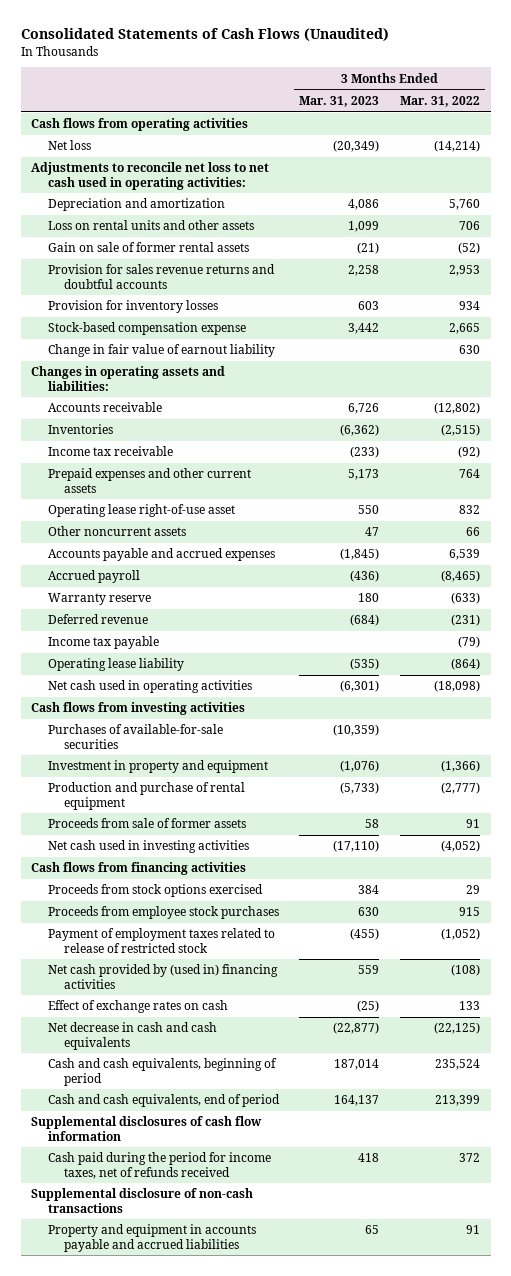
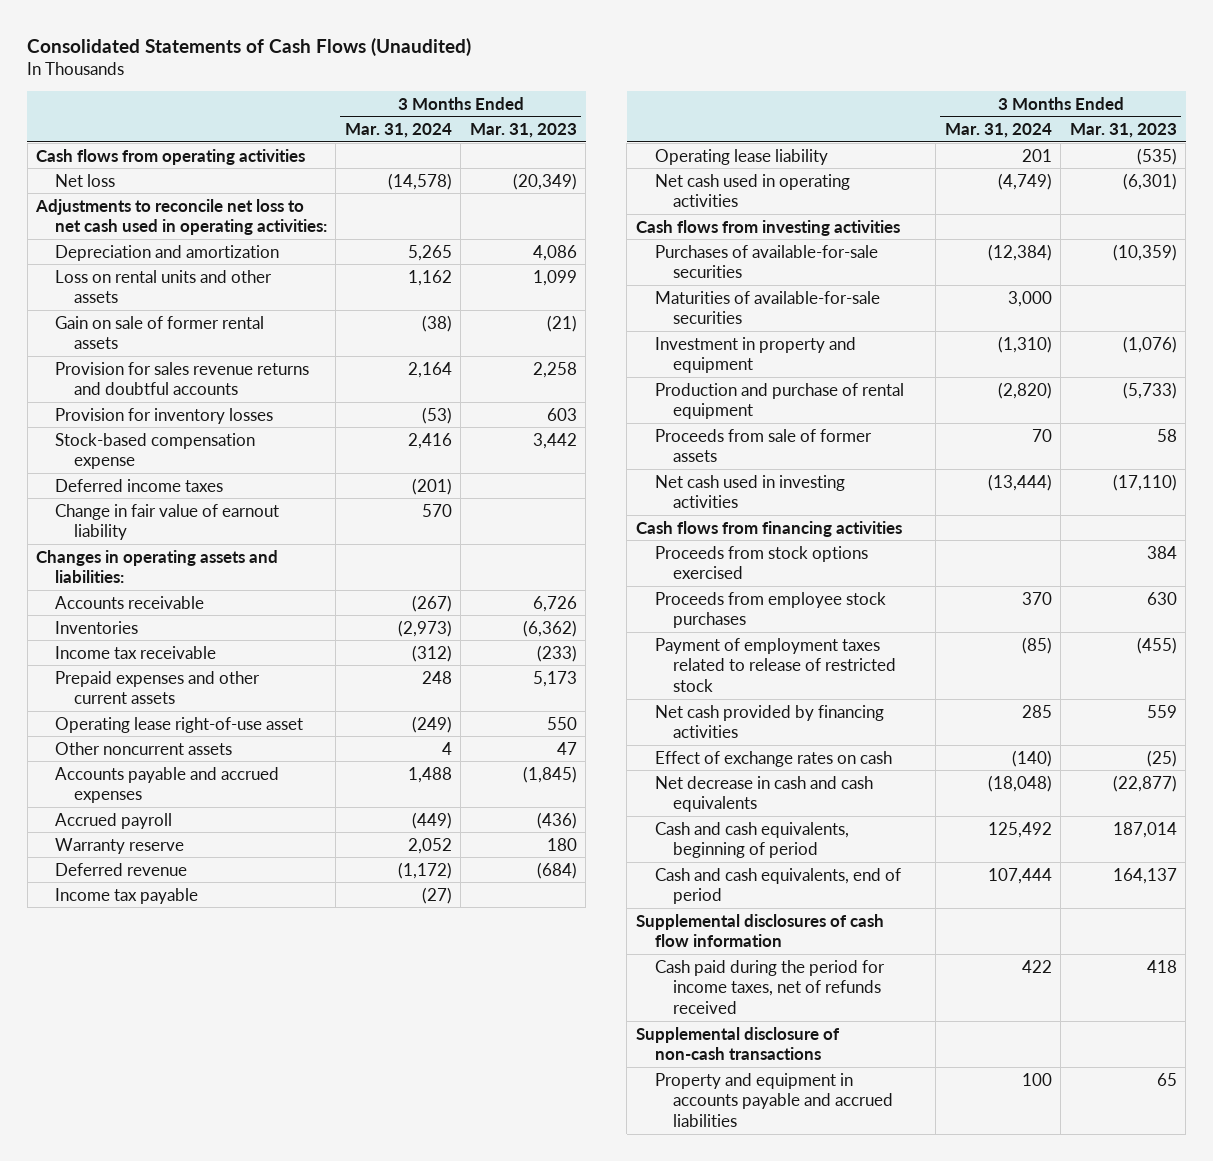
[400,96,481,108] Mar. 31, 2022 -> none
none -> [344,123,452,139] Mar. 31, 2024
none -> [54,478,223,492] Deferred income taxes
none -> [654,290,880,325] Maturities of available-for-sale securities
[47,964,278,989] Net cash provided by (used in) financing activities -> [654,704,884,739] Net cash provided by financing activities

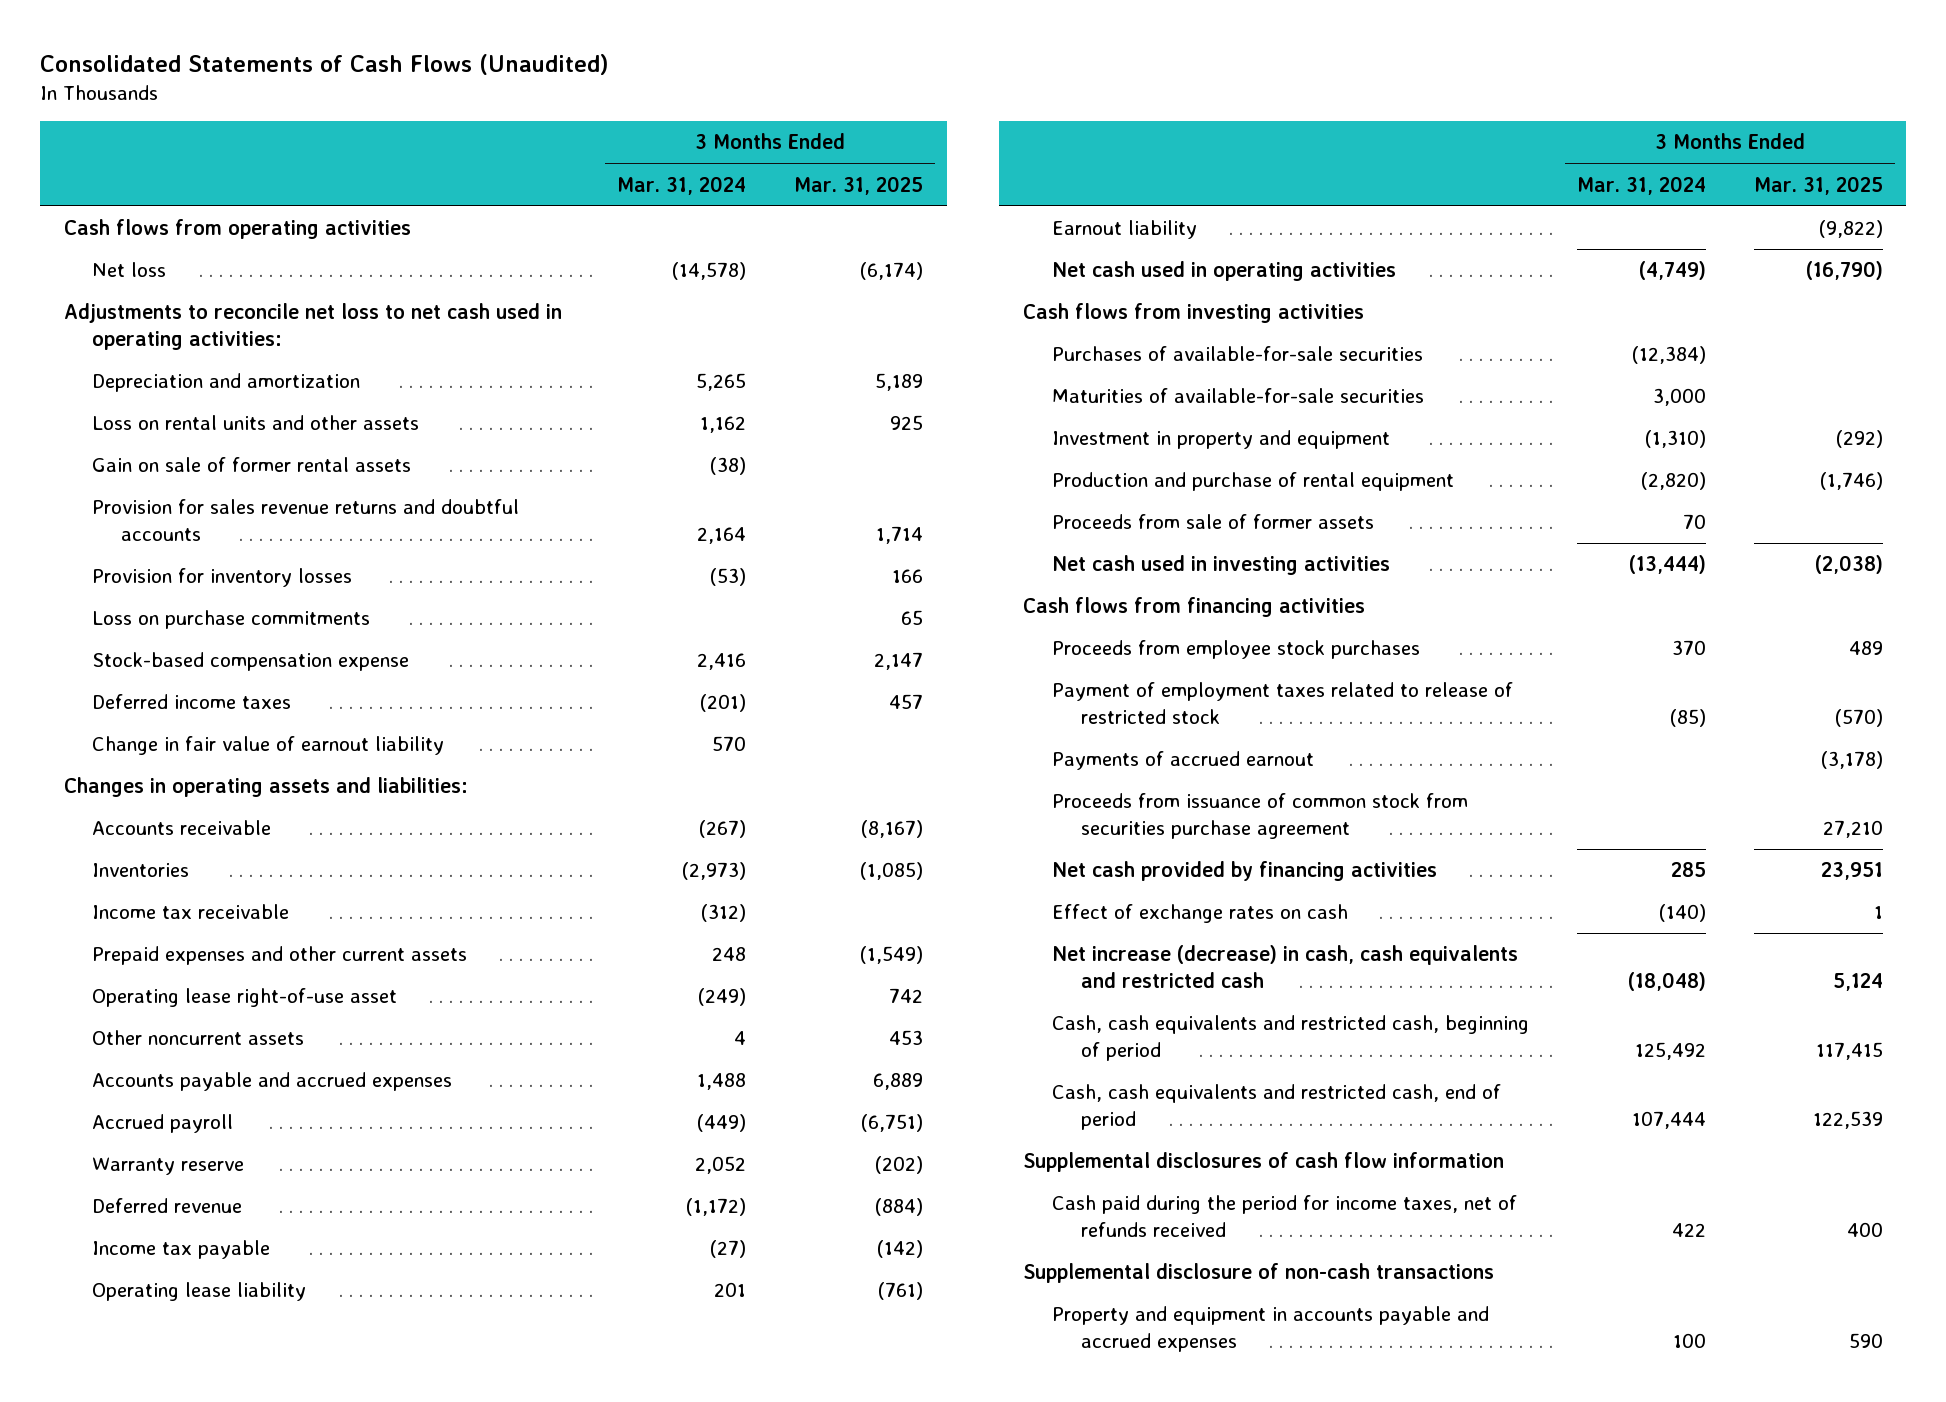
[469,123,577,139] Mar. 31, 2023 -> none
none -> [793,175,923,195] Mar. 31, 2025
none -> [92,610,371,630] Loss on purchase commitments
none -> [1051,220,1197,240] Earnout liability
[654,545,868,580] Proceeds from stock options exercised -> none
none -> [1051,751,1314,771] Payments of accrued earnout
none -> [1051,793,1468,840] Proceeds from issuance of common stock from securities purchase agreement
[654,775,873,813] Net decrease in cash and cash equivalents -> [1051,945,1518,989] Net increase (decrease) in cash, cash equivalents and restricted cash
[654,821,849,859] Cash and cash equivalents, beginning of period -> [1051,1015,1529,1062] Cash, cash equivalents and restricted cash, beginning of period
[654,867,901,905] Cash and cash equivalents, end of period -> [1051,1084,1501,1131] Cash, cash equivalents and restricted cash, end of period
[654,1072,894,1128] Property and equipment in accounts payable and accrued liabilities -> [1051,1306,1489,1353] Property and equipment in accounts payable and accrued expenses

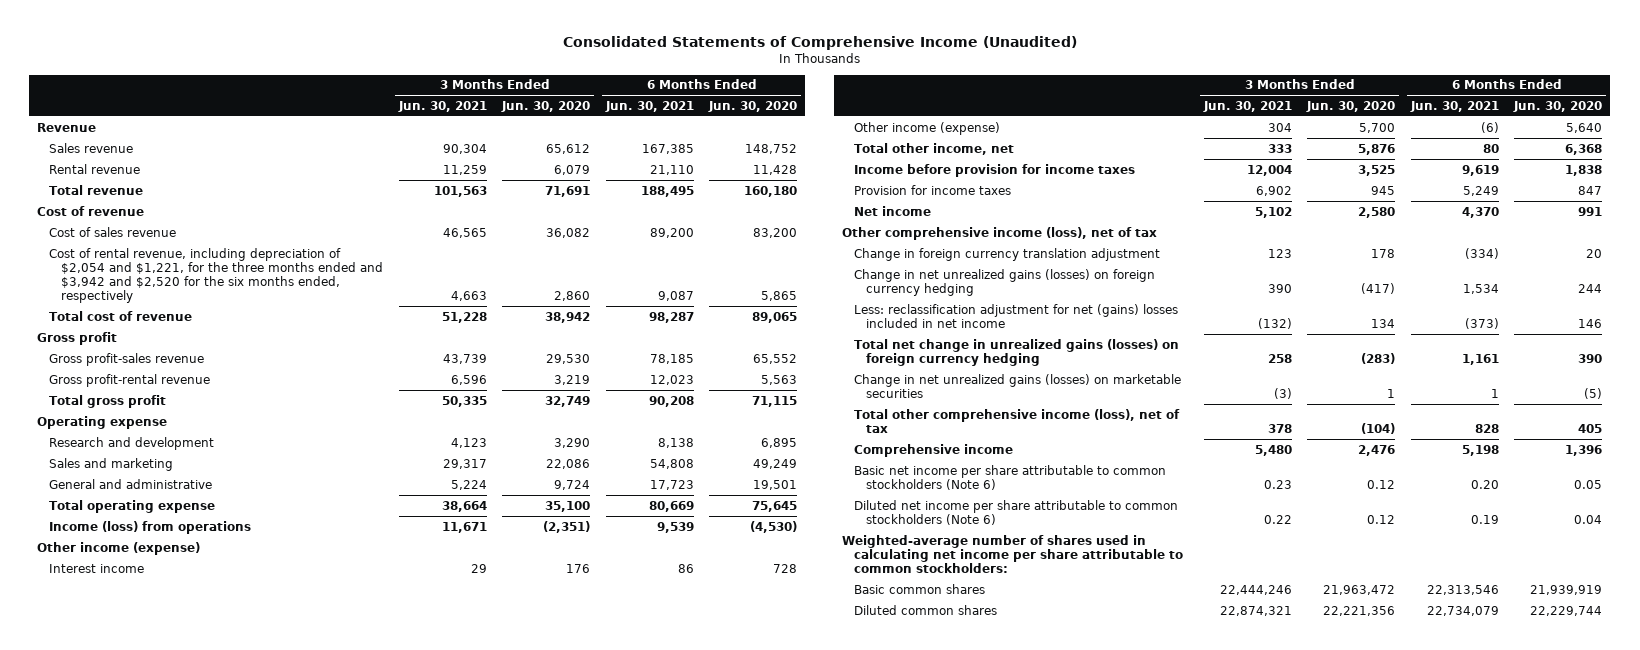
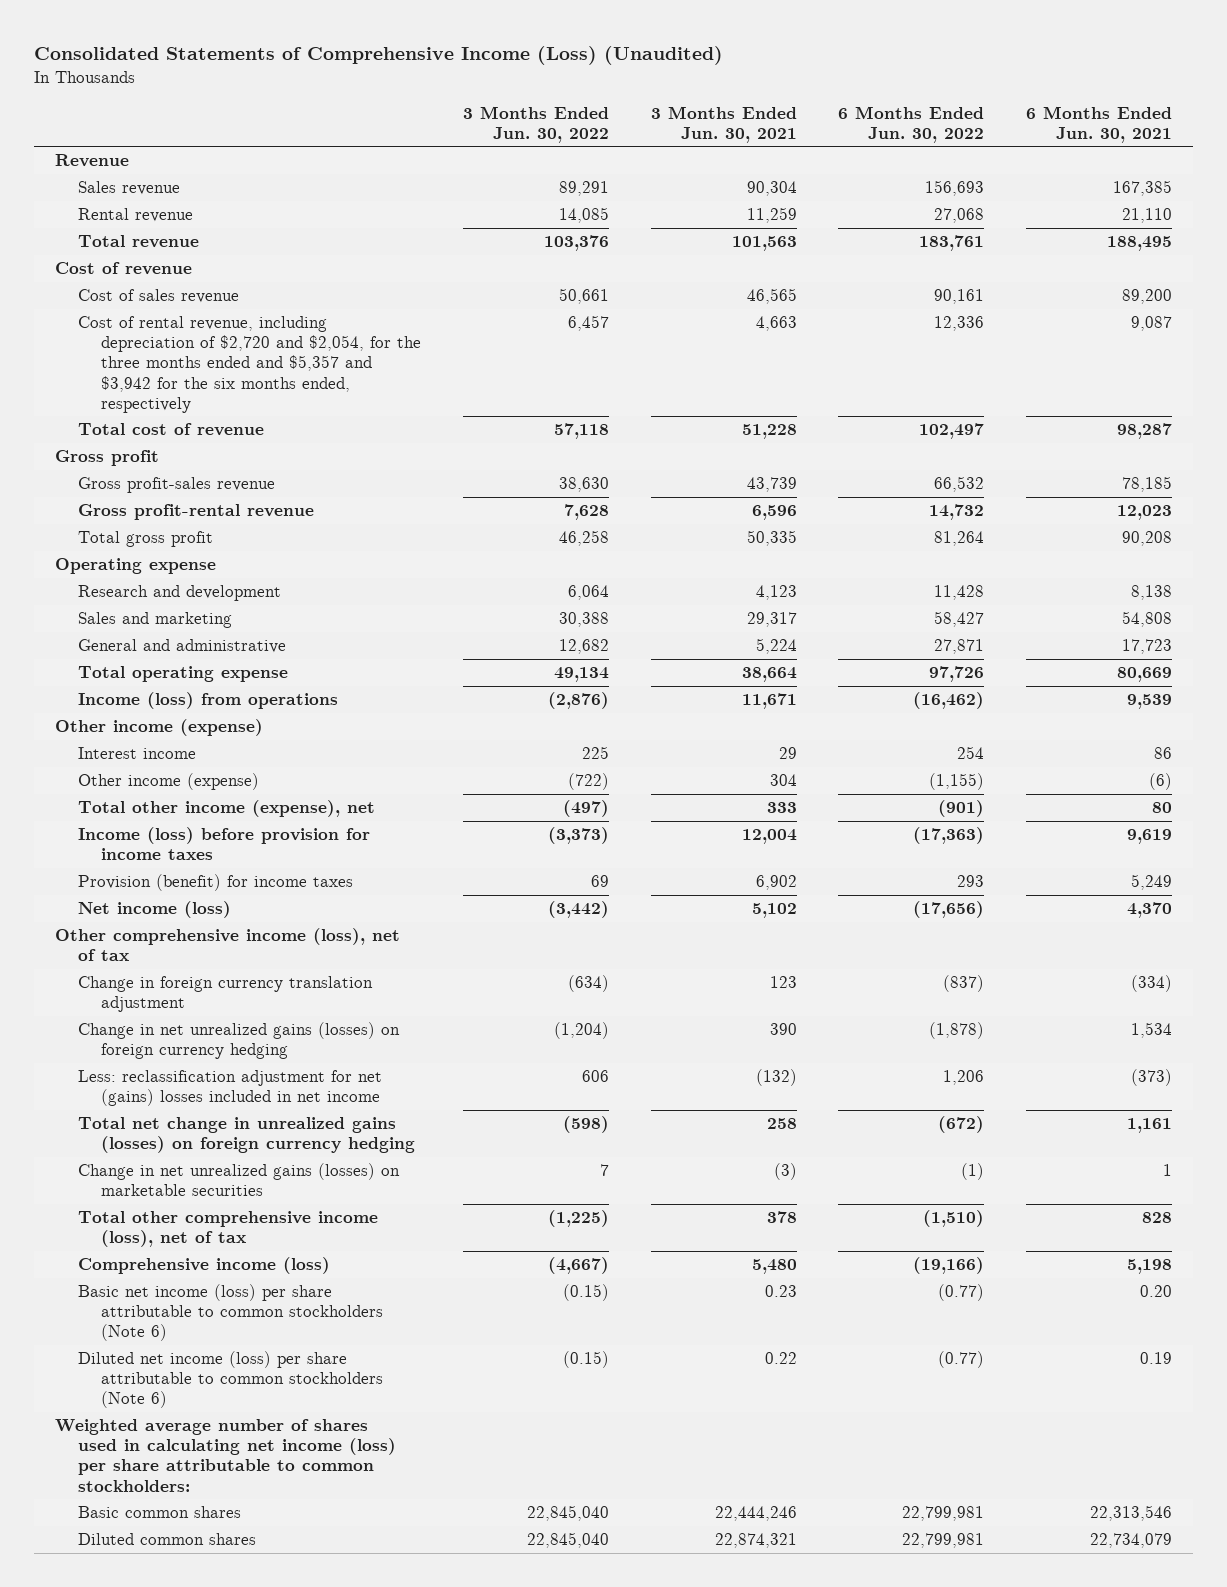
[562,36,1077,51] Consolidated Statements of Comprehensive Income (Unaudited) -> [34,46,724,66] Consolidated Statements of Comprehensive Income (Loss) (Unaudited)
[501,100,591,112] Jun. 30, 2020 -> none
[708,100,798,112] Jun. 30, 2020 -> none
none -> [463,105,610,143] 3 Months Ended Jun. 30, 2022
none -> [838,105,985,143] 6 Months Ended Jun. 30, 2022
[49,247,384,303] Cost of rental revenue, including depreciation of $2,054 and $1,221, for the three months ended and $3,942 and $2,520 for the six months ended, respectively -> [78,316,422,413] Cost of rental revenue, including depreciation of $2,720 and $2,054, for the three months ended and $5,357 and $3,942 for the six months ended, respectively
[854,142,1015,155] Total other income, net -> [78,800,376,818] Total other income (expense), net
[854,163,1136,177] Income before provision for income taxes -> [78,827,371,861] Income (loss) before provision for income taxes
[854,184,1012,195] Provision for income taxes -> [78,874,354,892] Provision (benefit) for income taxes
[854,205,932,216] Net income -> [78,901,232,919] Net income (loss)
[854,443,1014,457] Comprehensive income -> [78,1257,331,1275] Comprehensive income (loss)
[854,464,1167,490] Basic net income per share attributable to common stockholders (Note 6) -> [78,1284,384,1342] Basic net income (loss) per share attributable to common stockholders (Note 6)
[854,499,1179,525] Diluted net income per share attributable to common stockholders (Note 6) -> [78,1351,384,1409] Diluted net income (loss) per share attributable to common stockholders (Note 6)
[842,534,1184,573] Weighted-average number of shares used in calculating net income per share attributable to common stockholders: -> [55,1419,397,1492] Weighted average number of shares used in calculating net income (loss) per share attributable to common stockholders:

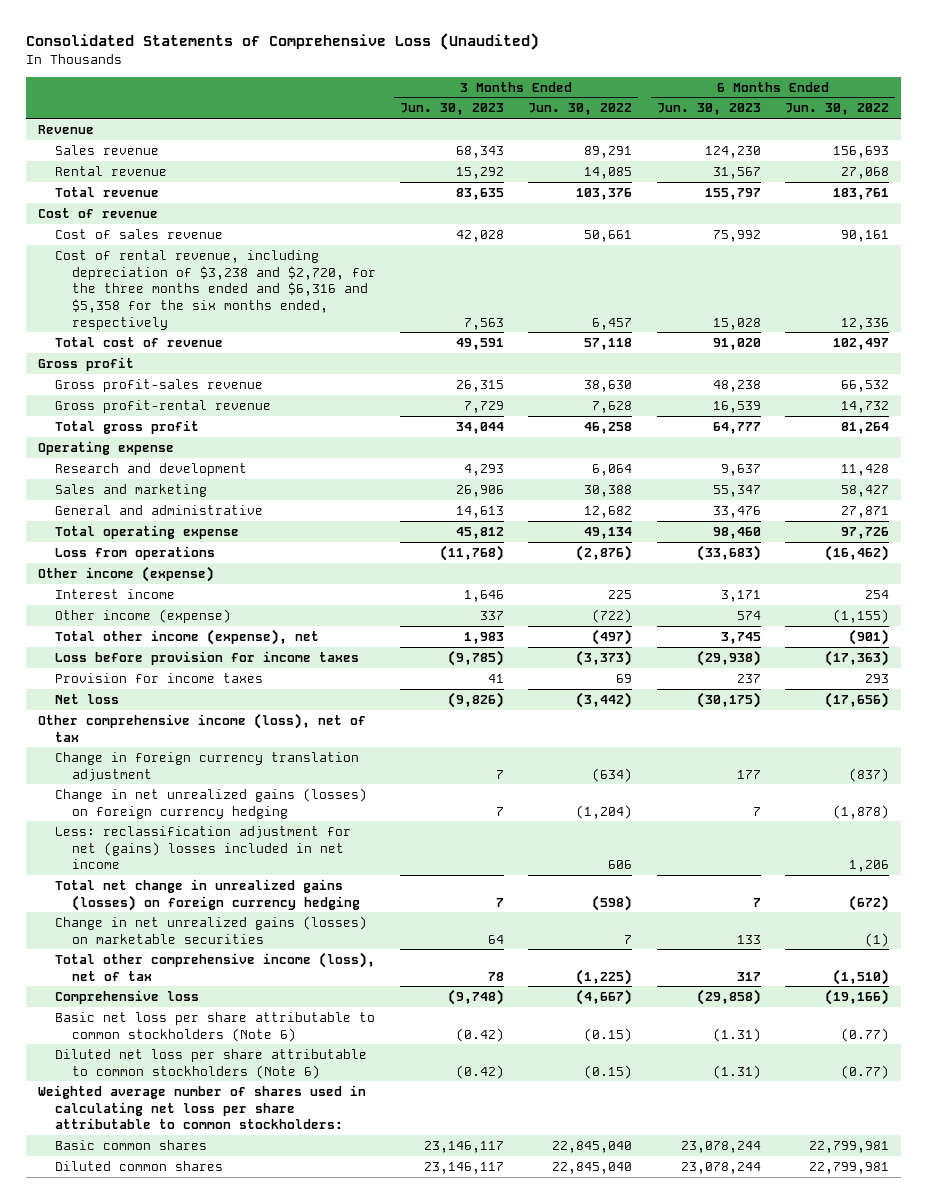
[34,46,724,66] Consolidated Statements of Comprehensive Income (Loss) (Unaudited) -> [25,33,539,51] Consolidated Statements of Comprehensive Loss (Unaudited)
[650,105,797,143] 3 Months Ended Jun. 30, 2021 -> none
[1025,105,1172,143] 6 Months Ended Jun. 30, 2021 -> none
none -> [400,103,505,116] Jun. 30, 2023
none -> [656,103,761,116] Jun. 30, 2023
[78,316,422,413] Cost of rental revenue, including depreciation of $2,720 and $2,054, for the three months ended and $5,357 and $3,942 for the six months ended, respectively -> [54,249,376,330] Cost of rental revenue, including depreciation of $3,238 and $2,720, for the three months ended and $6,316 and $5,358 for the six months ended, respectively
[78,692,339,710] Income (loss) from operations -> [54,545,215,560] Loss from operations
[78,827,371,861] Income (loss) before provision for income taxes -> [54,650,359,665] Loss before provision for income taxes
[78,874,354,892] Provision (benefit) for income taxes -> [54,672,263,683] Provision for income taxes
[78,901,232,919] Net income (loss) -> [54,693,119,704] Net loss
[78,1257,331,1275] Comprehensive income (loss) -> [54,989,199,1004] Comprehensive loss
[78,1284,384,1342] Basic net income (loss) per share attributable to common stockholders (Note 6) -> [54,1011,375,1042] Basic net loss per share attributable to common stockholders (Note 6)
[78,1351,384,1409] Diluted net income (loss) per share attributable to common stockholders (Note 6) -> [54,1048,367,1079] Diluted net loss per share attributable to common stockholders (Note 6)
[55,1419,397,1492] Weighted average number of shares used in calculating net income (loss) per share attributable to common stockholders: -> [38,1084,367,1130] Weighted average number of shares used in calculating net loss per share attributable to common stockholders:

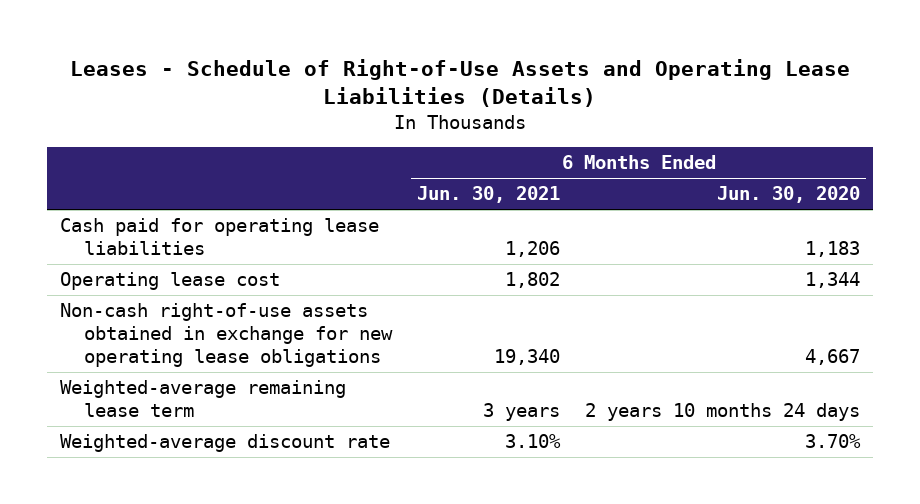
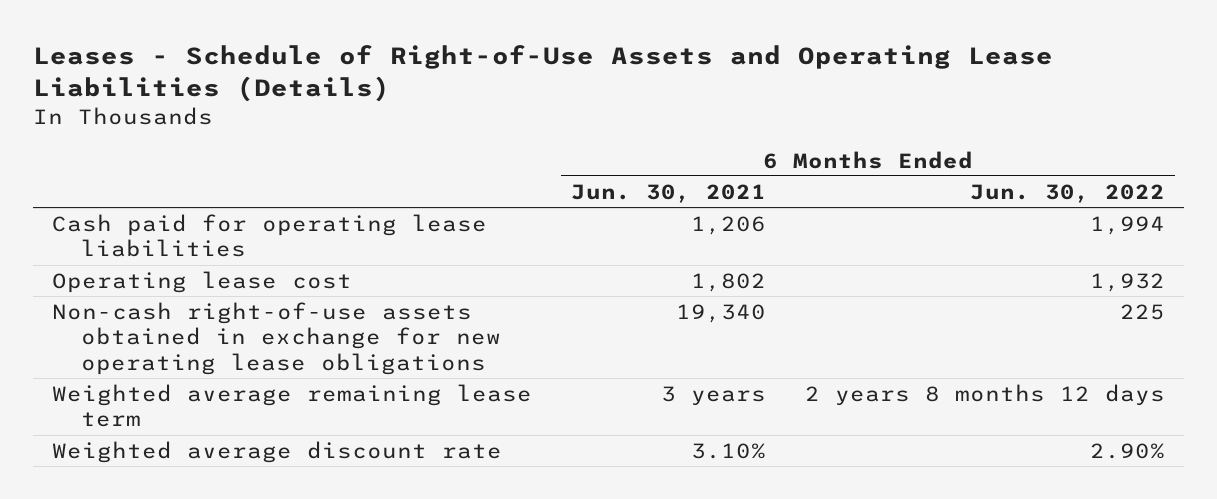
[717,186,861,204] Jun. 30, 2020 -> none
none -> [969,183,1165,203] Jun. 30, 2022
[59,380,346,418] Weighted-average remaining lease term -> [52,383,533,428] Weighted average remaining lease term
[59,434,390,453] Weighted-average discount rate -> [52,440,503,463] Weighted average discount rate

